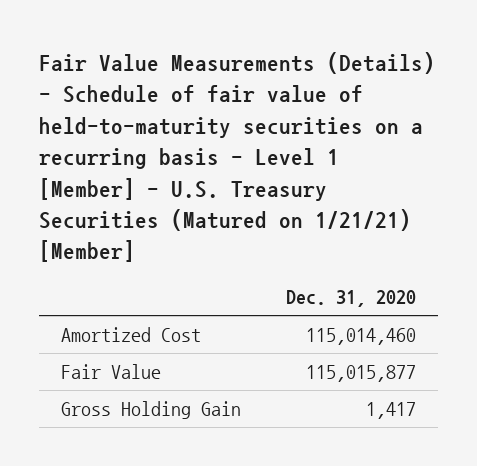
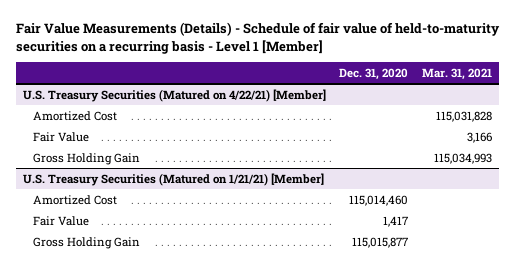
[38,52,435,263] Fair Value Measurements (Details) - Schedule of fair value of held-to-maturity securities on a recurring basis - Level 1 [Member] - U.S. Treasury Securities (Matured on 1/21/21) [Member] -> [15,22,500,54] Fair Value Measurements (Details) - Schedule of fair value of held-to-maturity securities on a recurring basis - Level 1 [Member]
none -> [422,67,493,80] Mar. 31, 2021
none -> [22,88,326,102] U.S. Treasury Securities (Matured on 4/22/21) [Member]
none -> [33,110,118,121] Amortized Cost
none -> [33,131,90,142] Fair Value
none -> [33,152,141,165] Gross Holding Gain
none -> [22,172,324,186] U.S. Treasury Securities (Matured on 1/21/21) [Member]
[305,364,416,382] 115,015,877 -> [383,215,409,227] 1,417
[365,401,416,419] 1,417 -> [352,236,409,248] 115,015,877

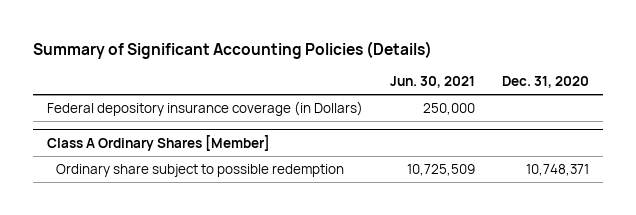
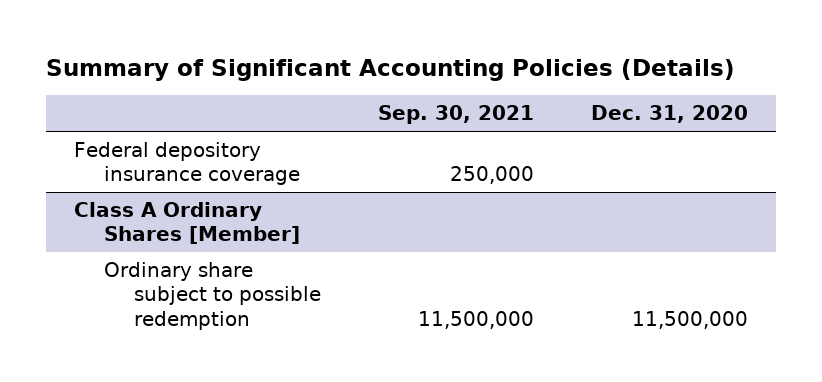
[389,76,475,89] Jun. 30, 2021 -> none
none -> [377,105,534,125] Sep. 30, 2021
[46,100,363,116] Federal depository insurance coverage (in Dollars) -> [74,141,300,186] Federal depository insurance coverage
[526,163,590,176] 10,748,371 -> [631,310,748,329] 11,500,000

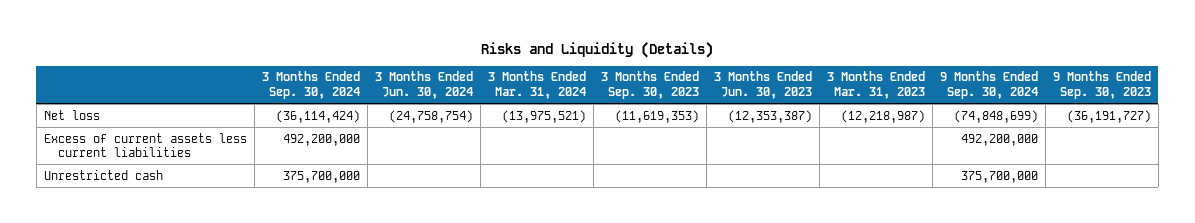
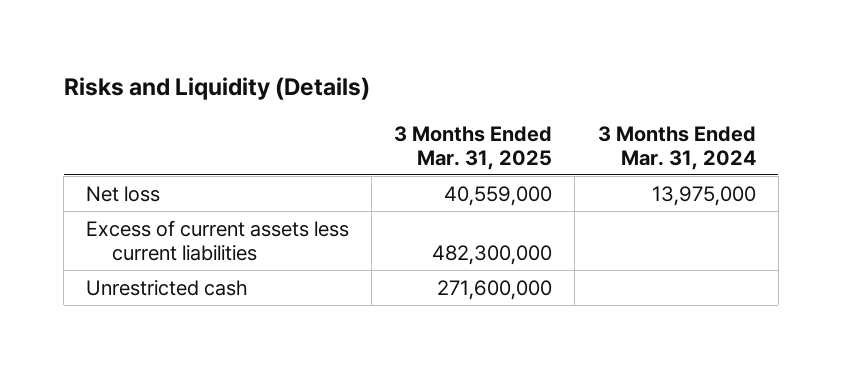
[261,71,360,99] 3 Months Ended Sep. 30, 2024 -> none
[374,71,473,99] 3 Months Ended Jun. 30, 2024 -> none
[600,71,699,99] 3 Months Ended Sep. 30, 2023 -> none
[713,71,812,99] 3 Months Ended Jun. 30, 2023 -> none
[826,71,925,99] 3 Months Ended Mar. 31, 2023 -> none
[939,71,1038,99] 9 Months Ended Sep. 30, 2024 -> none
[1052,71,1151,99] 9 Months Ended Sep. 30, 2023 -> none
none -> [394,125,553,170] 3 Months Ended Mar. 31, 2025
[501,109,586,123] (13,975,521) -> [651,185,756,206] 13,975,000

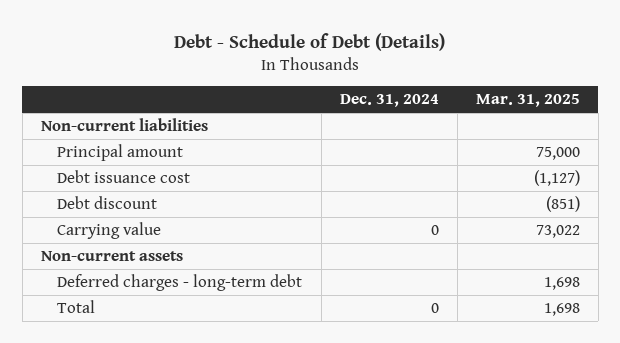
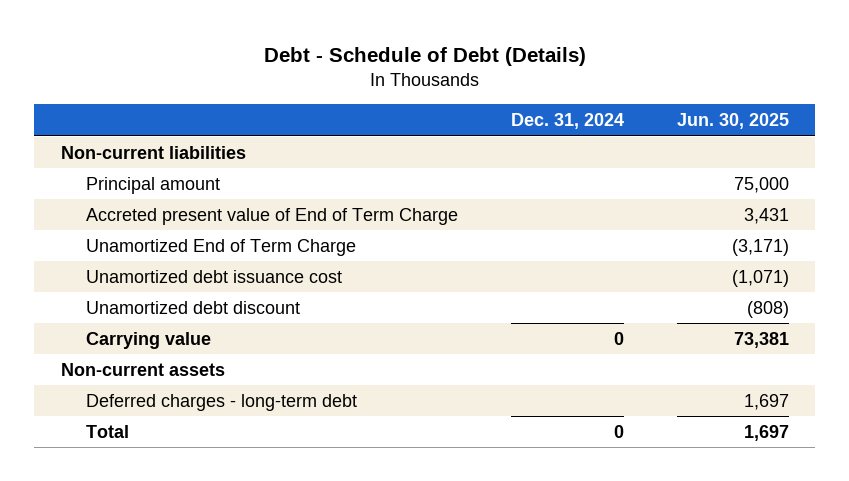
[475,94,580,108] Mar. 31, 2025 -> none
none -> [676,113,789,130] Jun. 30, 2025
none -> [85,207,458,225] Accreted present value of End of Term Charge
none -> [85,238,356,256] Unamortized End of Term Charge
[57,170,191,184] Debt issuance cost -> [85,269,342,283] Unamortized debt issuance cost
[57,196,158,210] Debt discount -> [85,300,300,314] Unamortized debt discount

